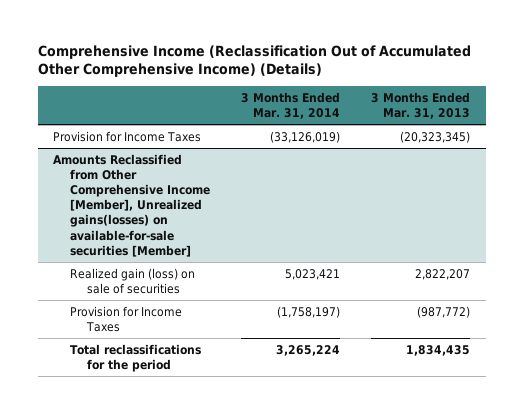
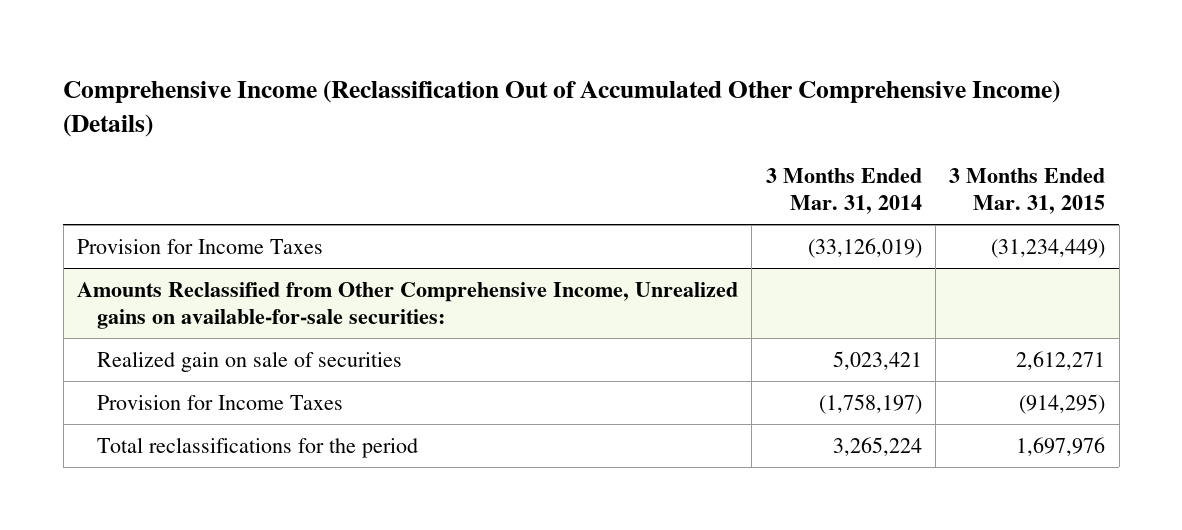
[371,91,471,119] 3 Months Ended Mar. 31, 2013 -> none
none -> [949,168,1106,215] 3 Months Ended Mar. 31, 2015
[53,153,211,257] Amounts Reclassified from Other Comprehensive Income [Member], Unrealized gains(losses) on available-for-sale securities [Member] -> [76,281,738,329] Amounts Reclassified from Other Comprehensive Income, Unrealized gains on available-for-sale securities:
[70,267,196,294] Realized gain (loss) on sale of securities -> [97,350,403,372] Realized gain on sale of securities

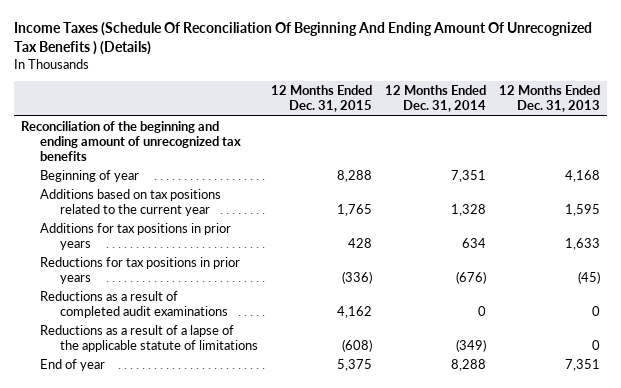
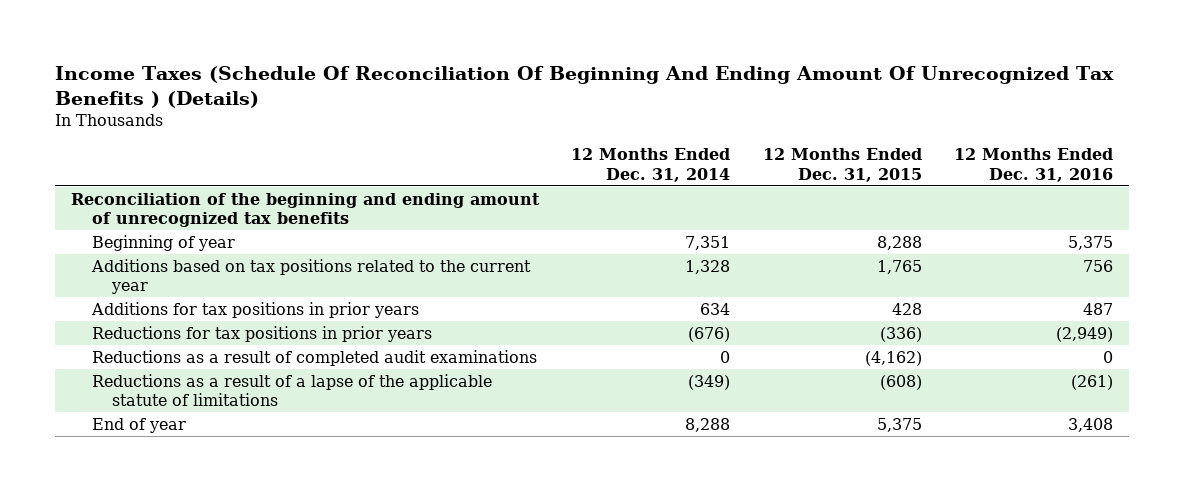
[499,85,601,113] 12 Months Ended Dec. 31, 2013 -> none
none -> [954,148,1114,182] 12 Months Ended Dec. 31, 2016
[337,306,373,319] 4,162 -> [864,350,922,366] (4,162)

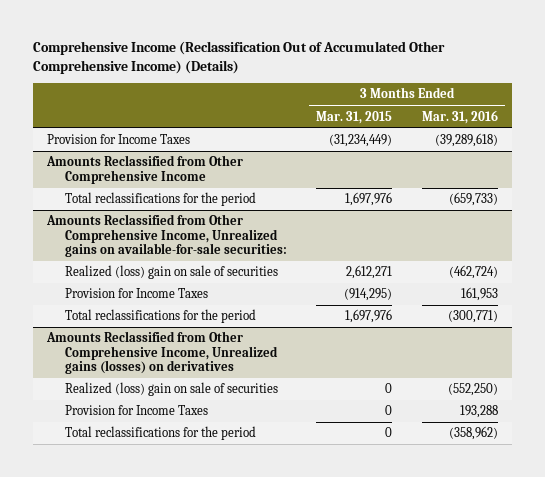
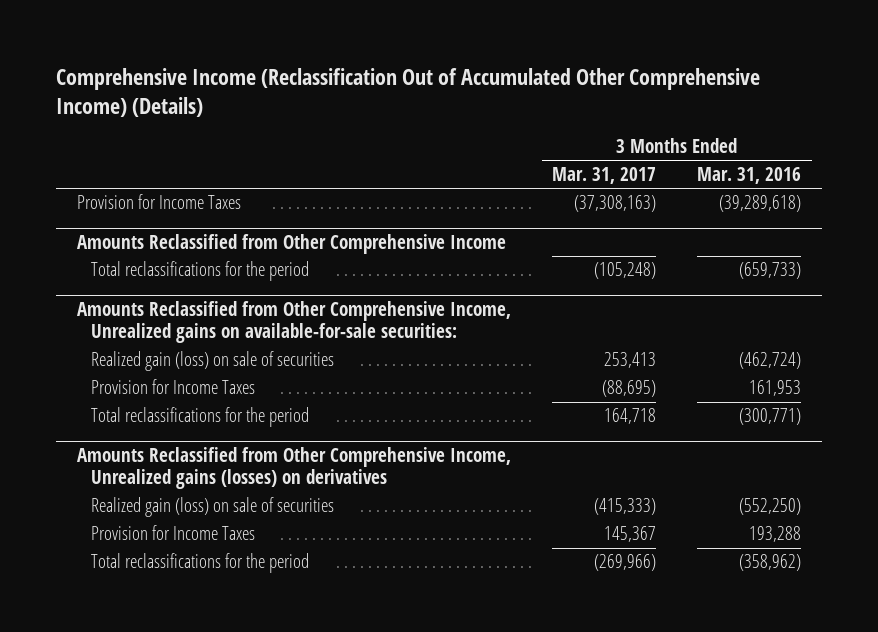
[316,110,393,124] Mar. 31, 2015 -> none
none -> [552,166,657,184] Mar. 31, 2017
[65,265,279,280] Realized (loss) gain on sale of securities -> [90,351,334,372] Realized gain (loss) on sale of securities
[65,382,279,397] Realized (loss) gain on sale of securities -> [90,497,334,518] Realized gain (loss) on sale of securities

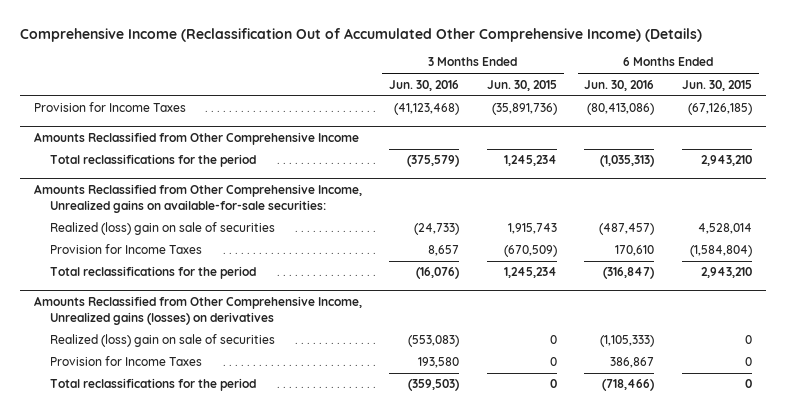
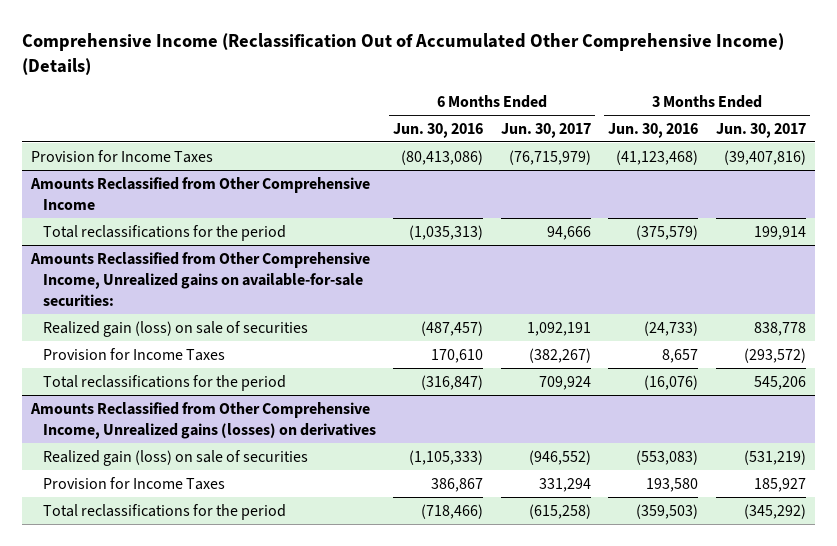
[486,79,557,91] Jun. 30, 2015 -> none
[681,79,752,91] Jun. 30, 2015 -> none
none -> [500,122,591,138] Jun. 30, 2017
none -> [715,122,806,138] Jun. 30, 2017
[50,222,276,236] Realized (loss) gain on sale of securities -> [42,320,308,337] Realized gain (loss) on sale of securities
[50,334,276,348] Realized (loss) gain on sale of securities -> [42,449,308,466] Realized gain (loss) on sale of securities

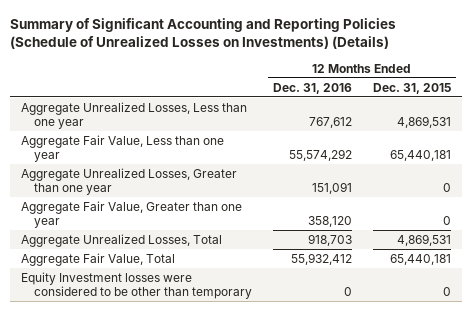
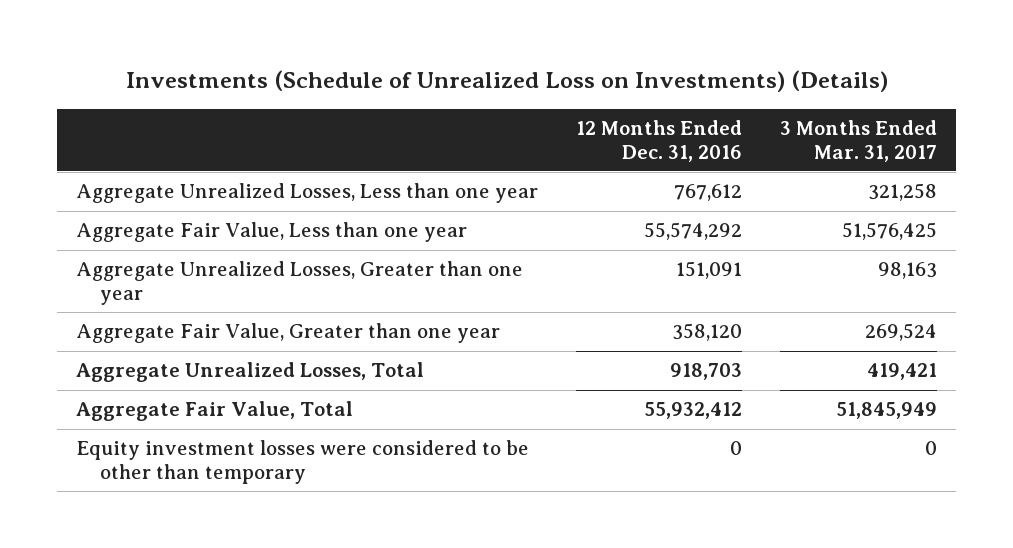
[10,17,397,50] Summary of Significant Accounting and Reporting Policies (Schedule of Unrealized Losses on Investments) (Details) -> [125,70,888,93] Investments (Schedule of Unrealized Loss on Investments) (Details)
[373,82,452,94] Dec. 31, 2015 -> none
none -> [780,120,938,162] 3 Months Ended Mar. 31, 2017
[20,271,253,300] Equity Investment losses were considered to be other than temporary -> [75,440,529,484] Equity investment losses were considered to be other than temporary

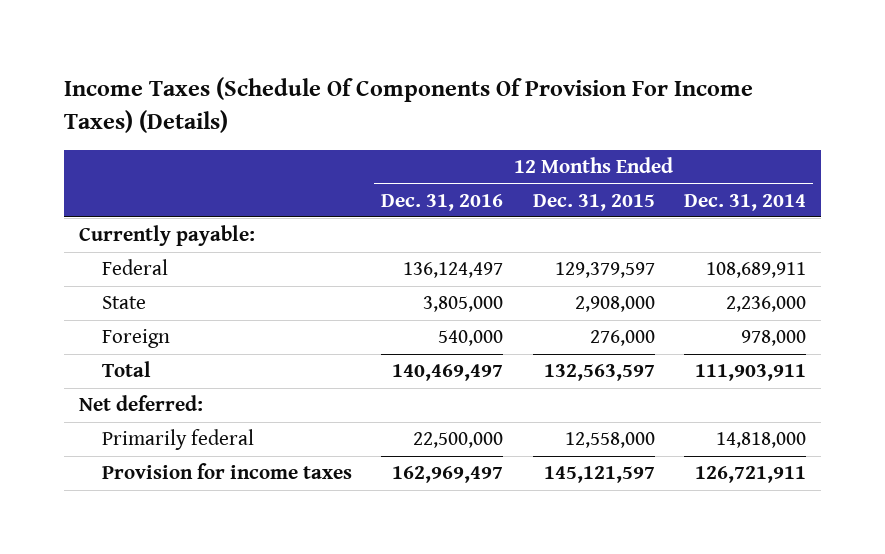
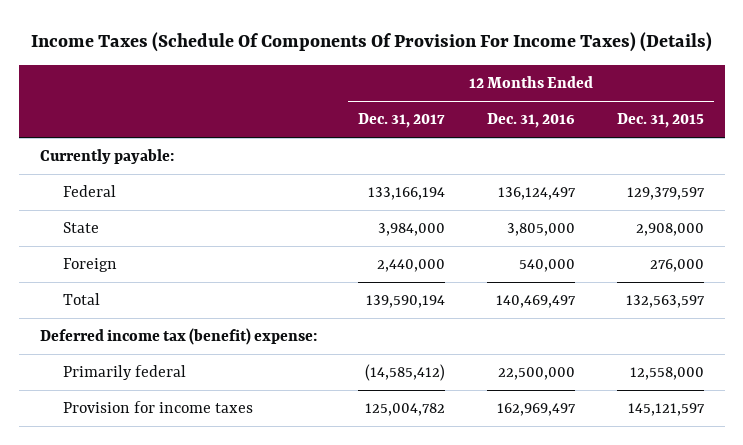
[684,193,807,211] Dec. 31, 2014 -> none
none -> [358,113,446,129] Dec. 31, 2017
[78,395,203,412] Net deferred: -> [39,328,317,346] Deferred income tax (benefit) expense:

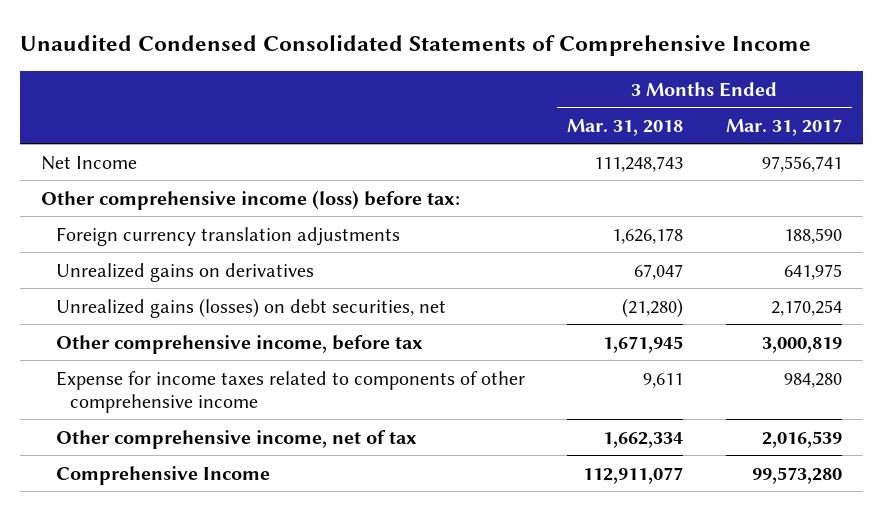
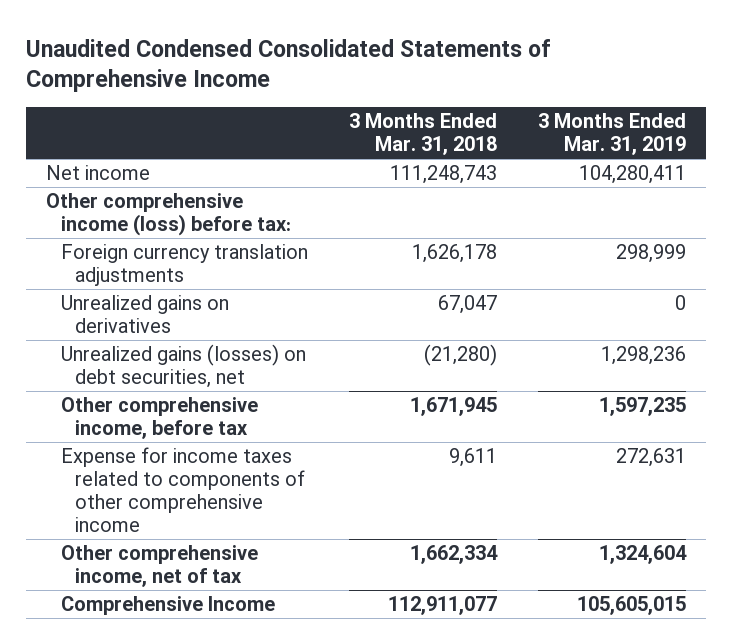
[725,118,842,136] Mar. 31, 2017 -> none
none -> [537,113,686,156] 3 Months Ended Mar. 31, 2019
[41,155,138,170] Net Income -> [46,165,151,181] Net income

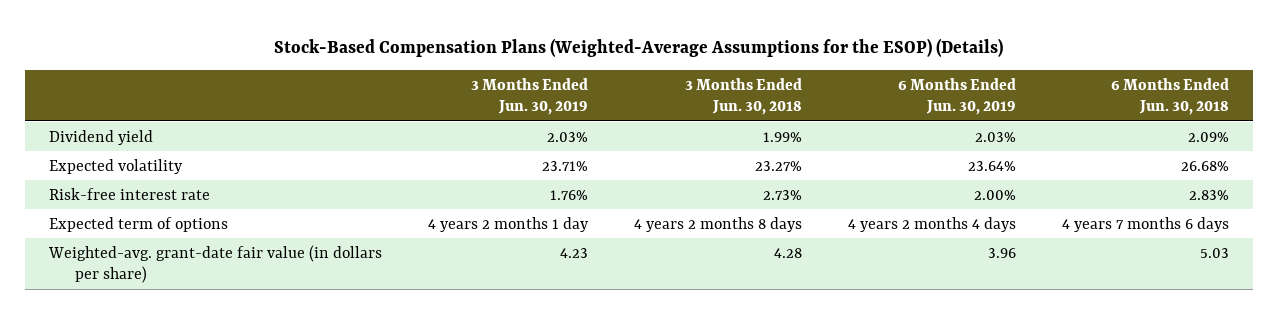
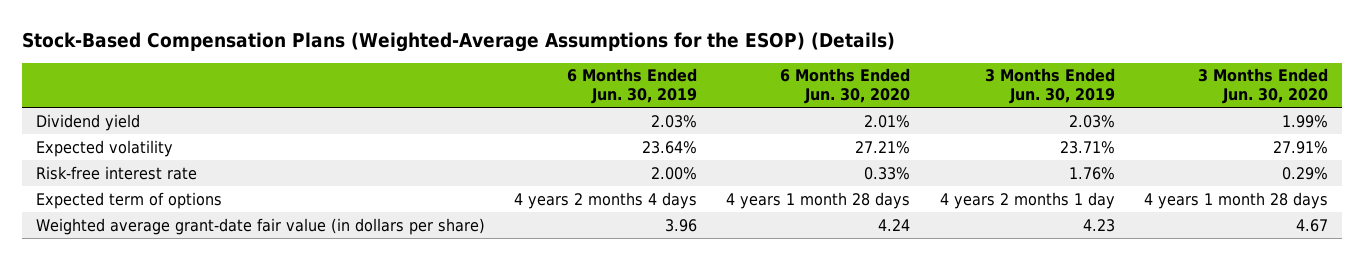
[684,77,802,115] 3 Months Ended Jun. 30, 2018 -> none
[1111,77,1230,115] 6 Months Ended Jun. 30, 2018 -> none
none -> [780,68,911,105] 6 Months Ended Jun. 30, 2020
none -> [1197,68,1328,105] 3 Months Ended Jun. 30, 2020
[47,244,382,283] Weighted-avg. grant-date fair value (in dollars per share) -> [36,217,486,235] Weighted average grant-date fair value (in dollars per share)

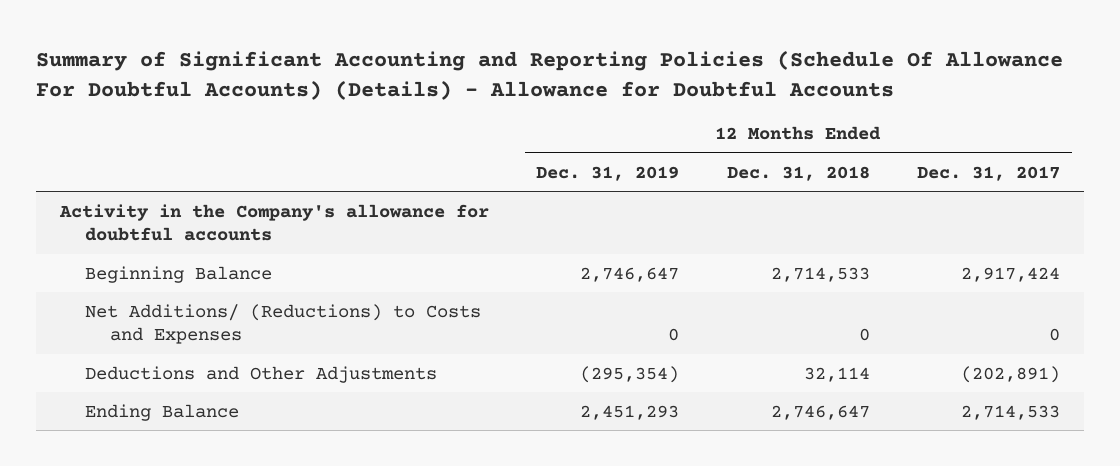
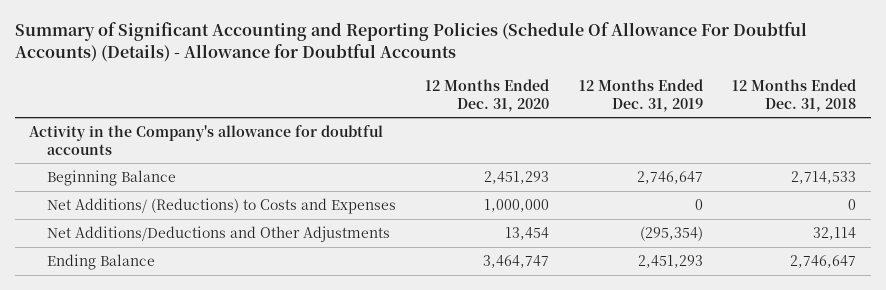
[917,165,1061,181] Dec. 31, 2017 -> none
none -> [425,78,550,112] 12 Months Ended Dec. 31, 2020
[84,365,437,383] Deductions and Other Adjustments -> [46,225,390,242] Net Additions/Deductions and Other Adjustments

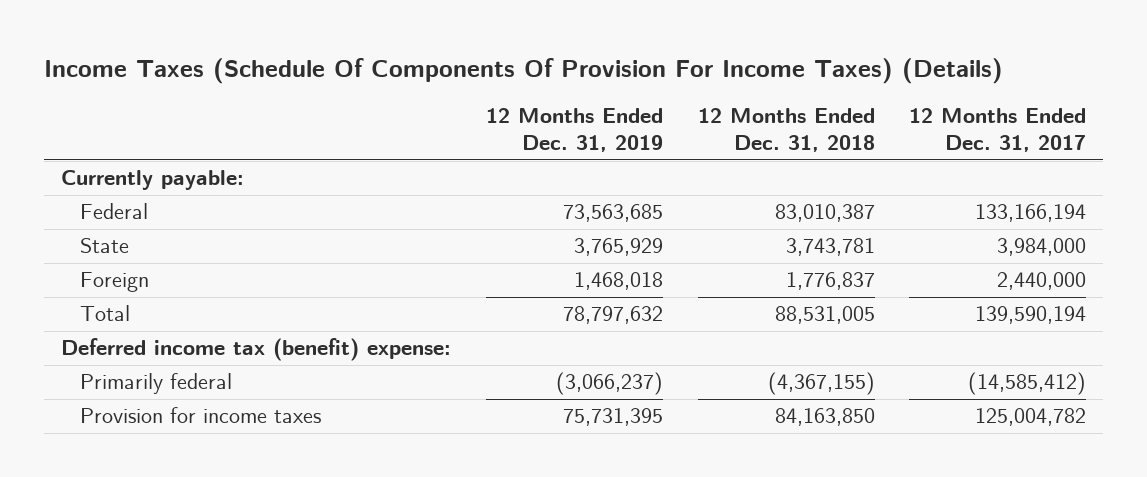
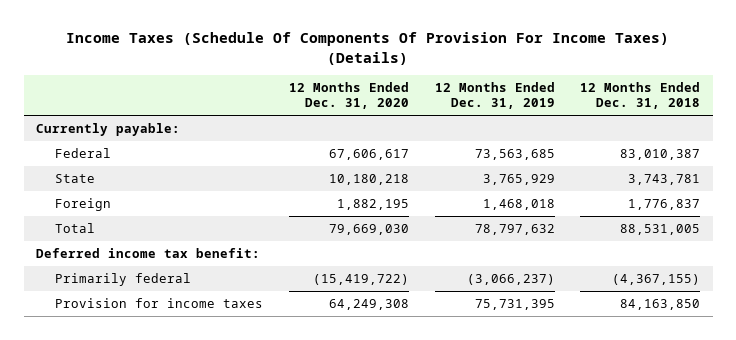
[909,107,1087,153] 12 Months Ended Dec. 31, 2017 -> none
none -> [288,82,409,110] 12 Months Ended Dec. 31, 2020
[61,338,452,362] Deferred income tax (benefit) expense: -> [36,248,261,259] Deferred income tax benefit:

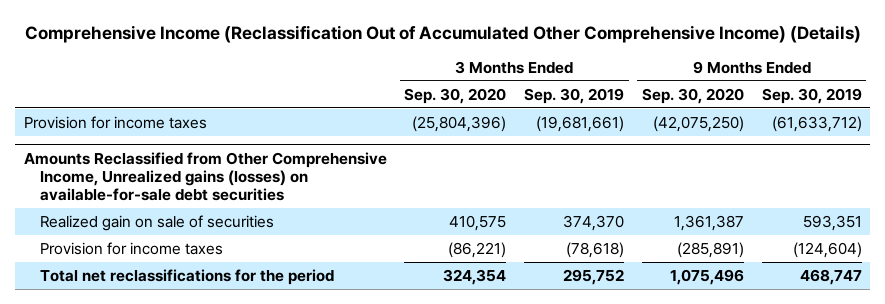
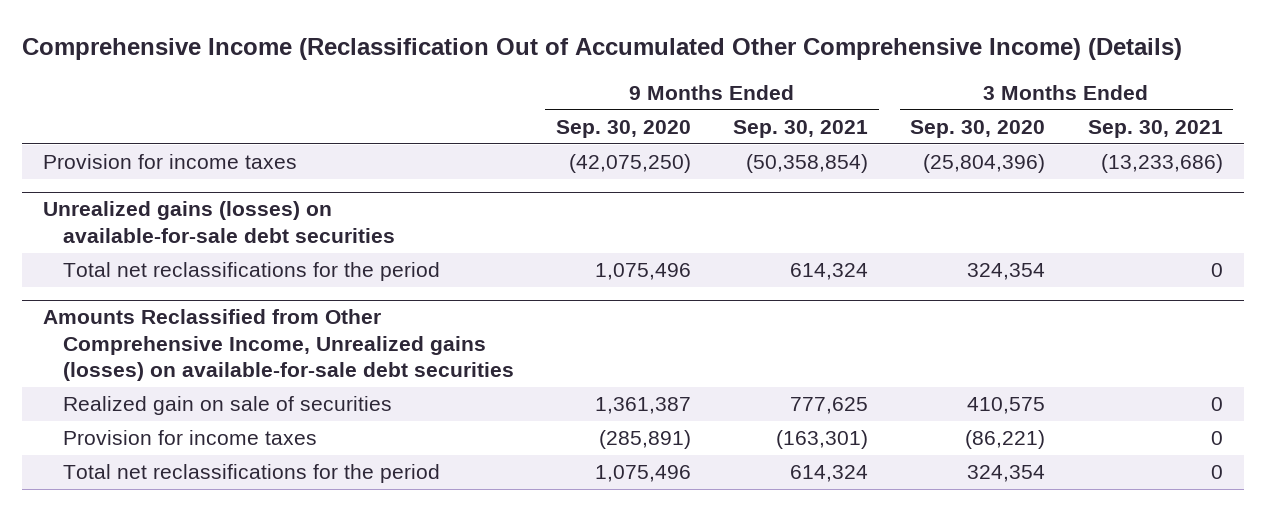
[524,87,625,104] Sep. 30, 2019 -> none
[761,87,862,104] Sep. 30, 2019 -> none
none -> [733,119,869,138] Sep. 30, 2021
none -> [1087,119,1223,138] Sep. 30, 2021
none -> [43,201,395,243] Unrealized gains (losses) on available-for-sale debt securities
none -> [62,262,440,282] Total net reclassifications for the period

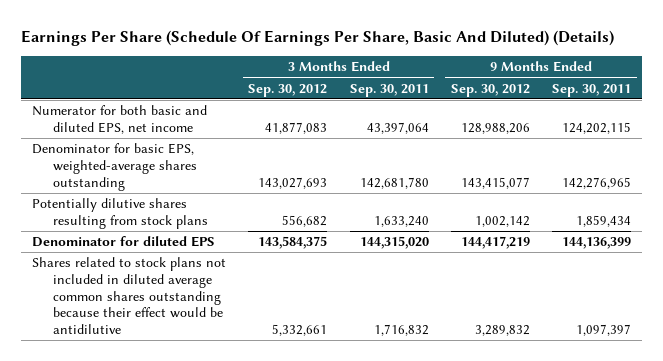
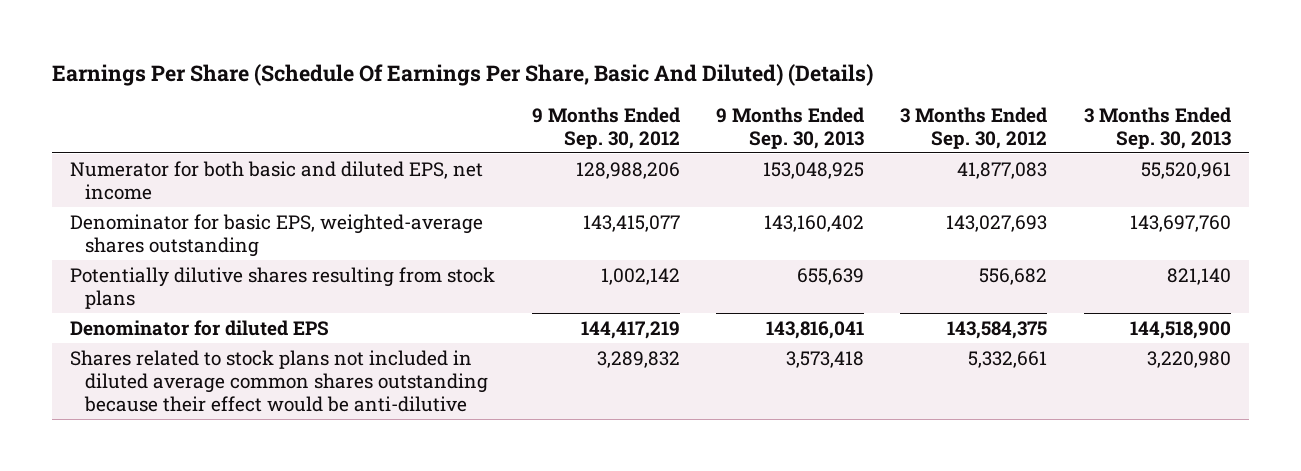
[349,83,429,97] Sep. 30, 2011 -> none
[552,83,632,97] Sep. 30, 2011 -> none
none -> [716,106,865,149] 9 Months Ended Sep. 30, 2013
none -> [1083,106,1231,149] 3 Months Ended Sep. 30, 2013
[32,257,227,335] Shares related to stock plans not included in diluted average common shares outstanding because their effect would be antidilutive -> [70,349,489,413] Shares related to stock plans not included in diluted average common shares outstanding because their effect would be anti-dilutive

